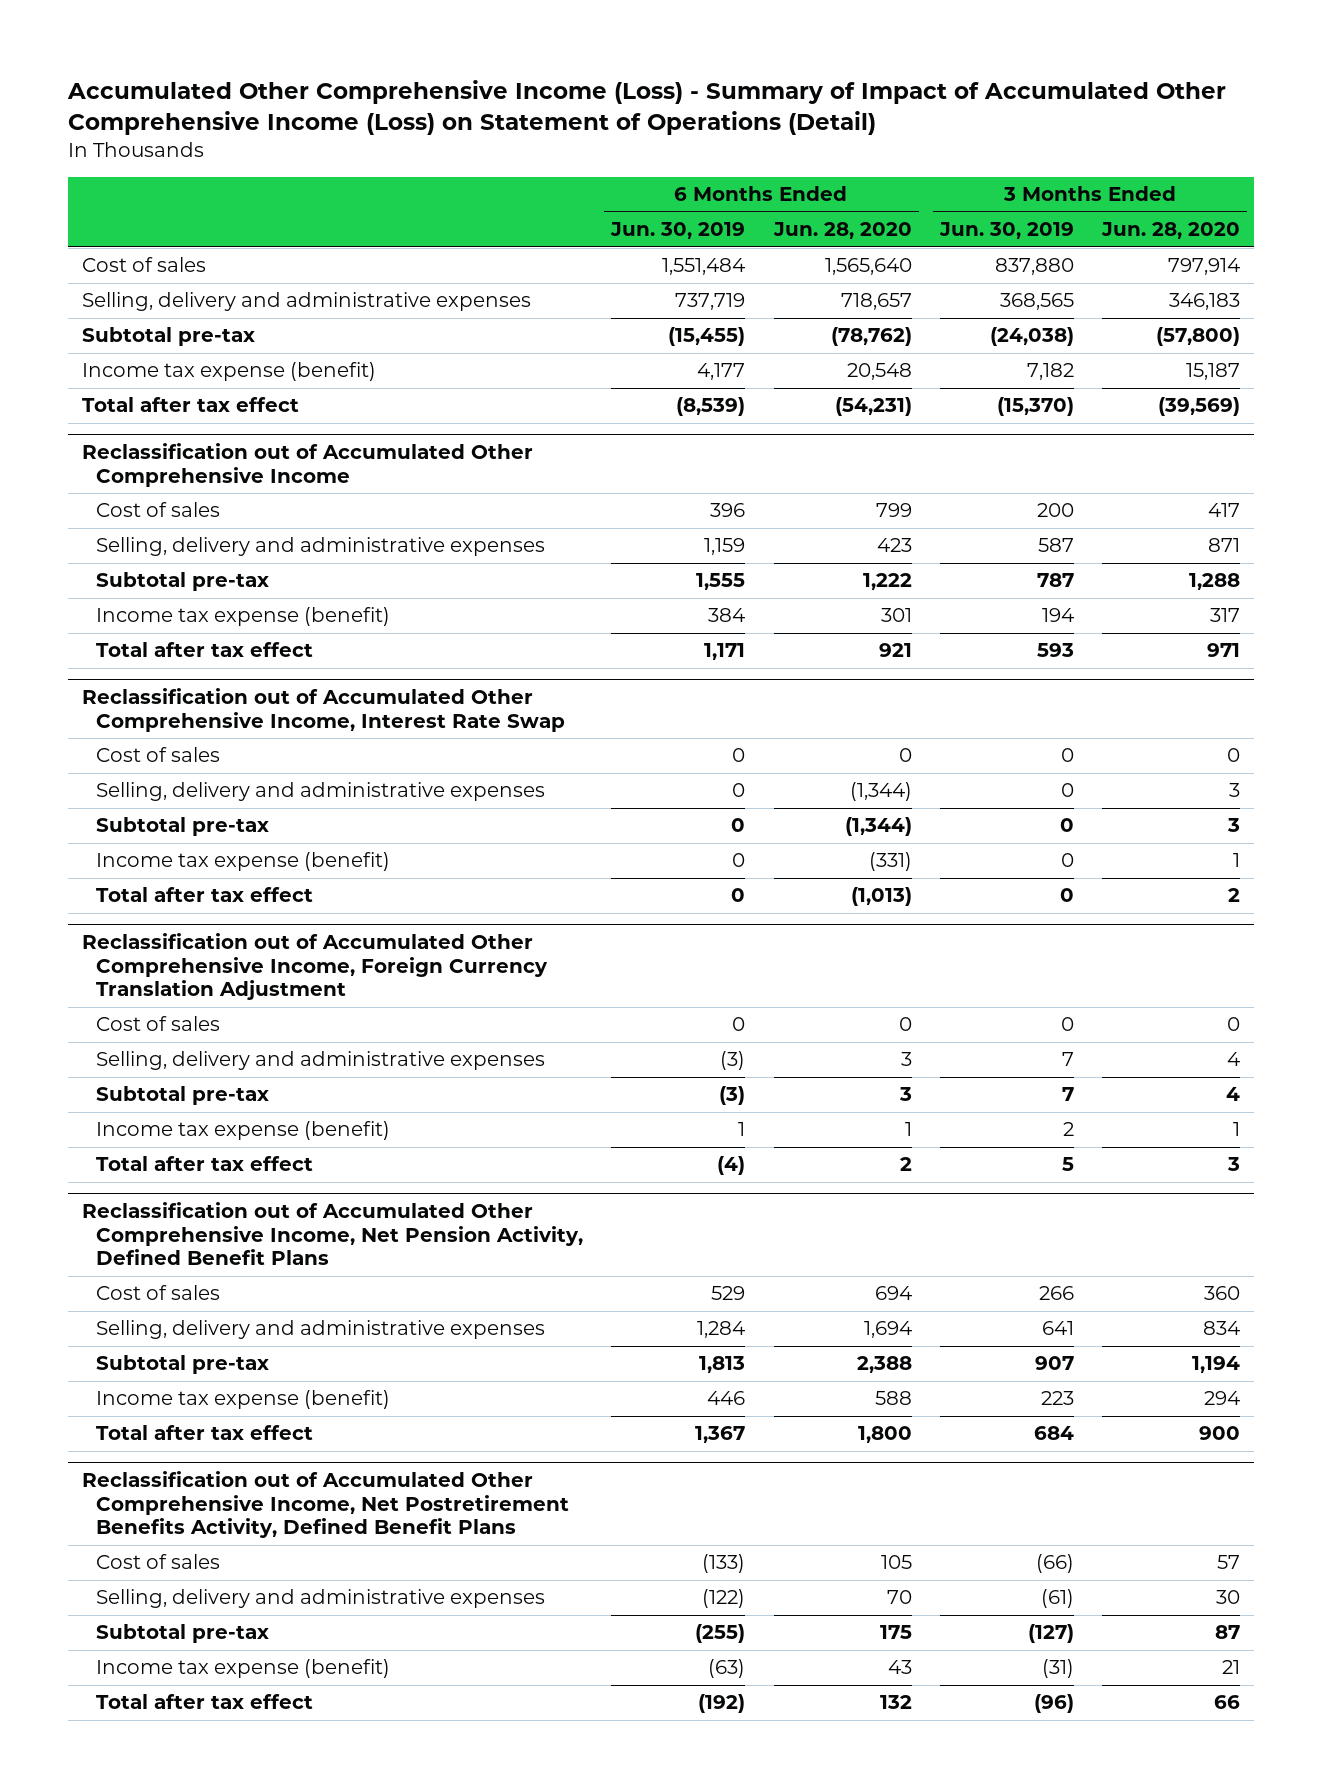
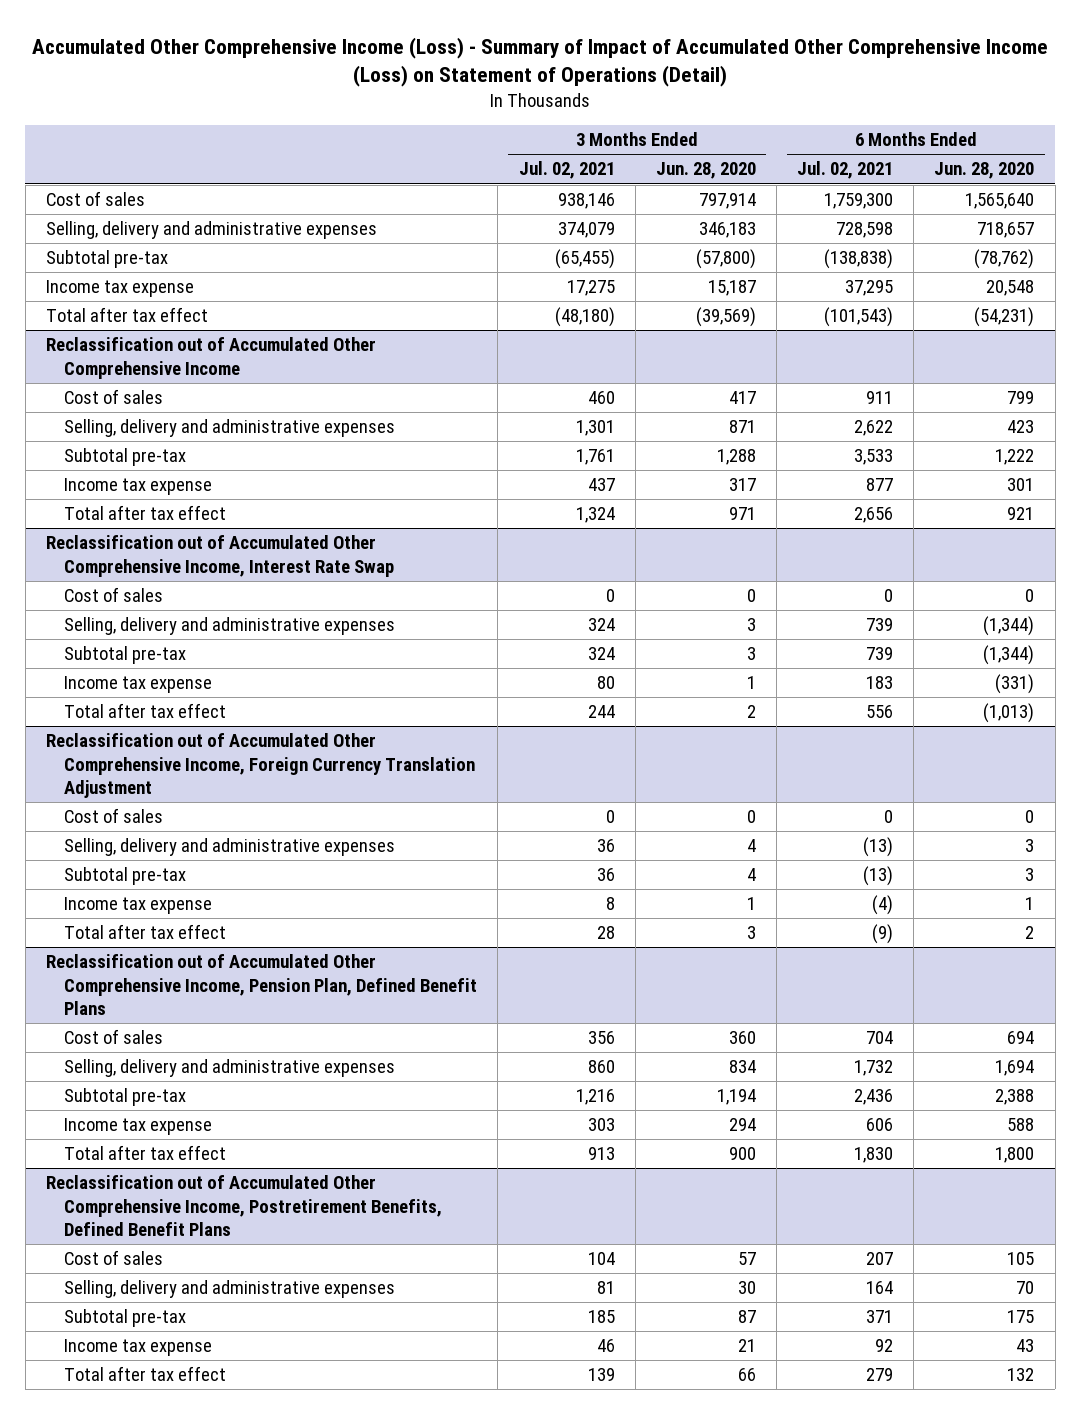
[610,222,746,240] Jun. 30, 2019 -> none
[938,222,1074,240] Jun. 30, 2019 -> none
none -> [518,161,615,180] Jul. 02, 2021
none -> [797,161,894,180] Jul. 02, 2021
[82,362,377,382] Income tax expense (benefit) -> [45,280,194,298] Income tax expense
[96,607,391,627] Income tax expense (benefit) -> [64,478,213,496] Income tax expense
[96,852,391,872] Income tax expense (benefit) -> [64,676,213,694] Income tax expense
[96,1121,391,1141] Income tax expense (benefit) -> [64,897,213,915] Income tax expense
[82,1202,584,1266] Reclassification out of Accumulated Other Comprehensive Income, Net Pension Activity, Defined Benefit Plans -> [45,954,478,1015] Reclassification out of Accumulated Other Comprehensive Income, Pension Plan, Defined Benefit Plans
[96,1390,391,1410] Income tax expense (benefit) -> [64,1118,213,1136] Income tax expense
[82,1471,570,1539] Reclassification out of Accumulated Other Comprehensive Income, Net Postretirement Benefits Activity, Defined Benefit Plans -> [45,1175,443,1236] Reclassification out of Accumulated Other Comprehensive Income, Postretirement Benefits, Defined Benefit Plans
[96,1659,391,1679] Income tax expense (benefit) -> [64,1339,213,1357] Income tax expense

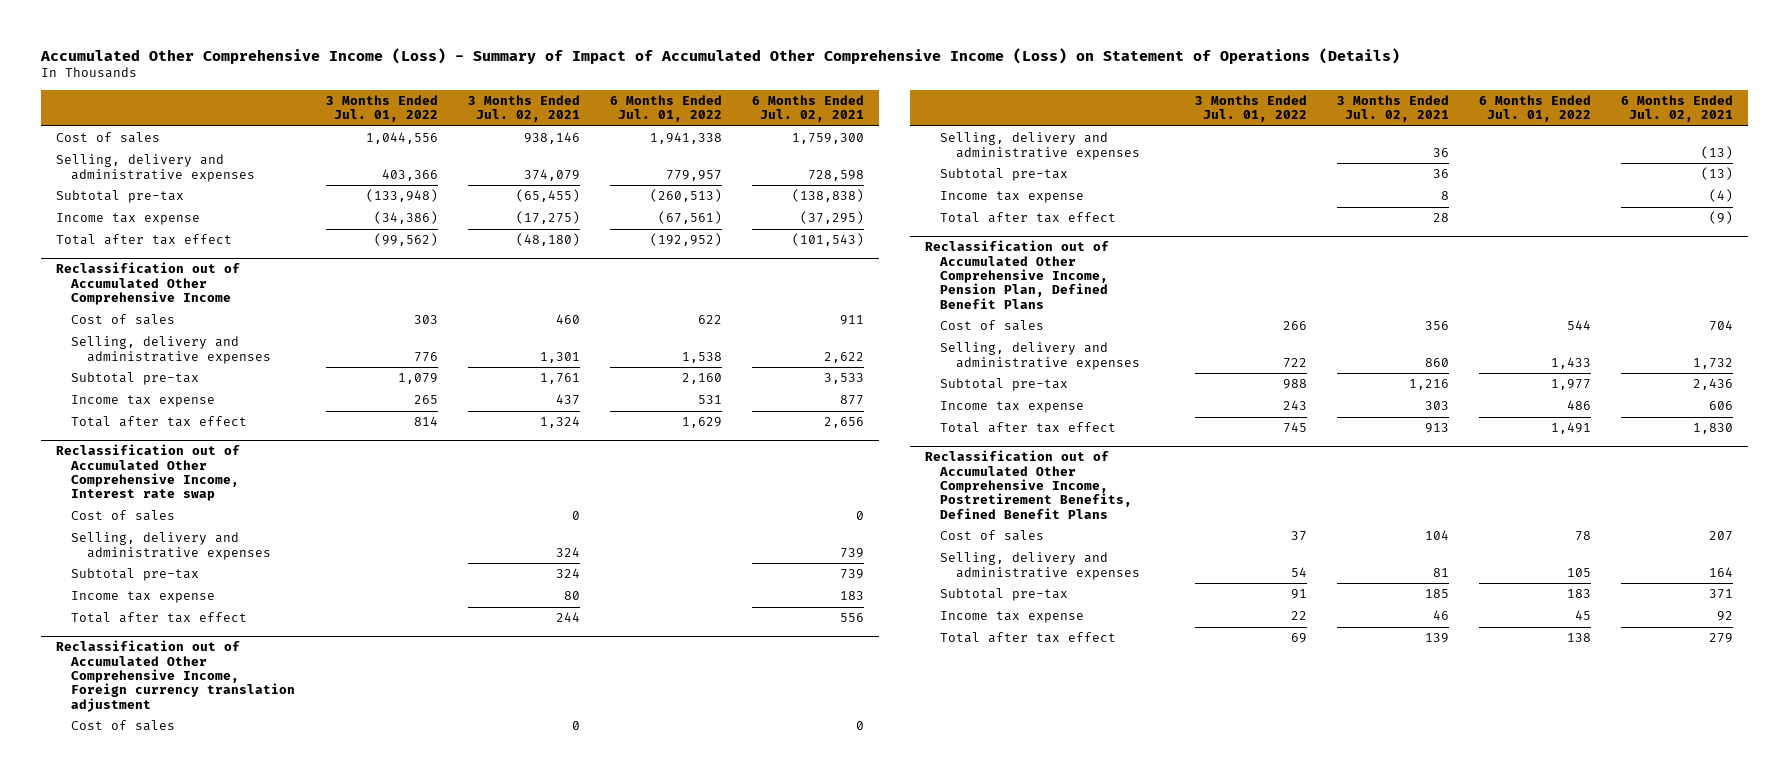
[32,36,1049,87] Accumulated Other Comprehensive Income (Loss) - Summary of Impact of Accumulated Other Comprehensive Income (Loss) on Statement of Operations (Detail) -> [40,47,1401,64] Accumulated Other Comprehensive Income (Loss) - Summary of Impact of Accumulated Other Comprehensive Income (Loss) on Statement of Operations (Details)
[655,162,756,180] Jun. 28, 2020 -> none
[934,162,1035,180] Jun. 28, 2020 -> none
none -> [325,95,438,123] 3 Months Ended Jul. 01, 2022
none -> [609,95,722,123] 6 Months Ended Jul. 01, 2022
[566,280,615,297] 17,275 -> [515,211,580,225] (17,275)
[845,280,894,297] 37,295 -> [800,211,865,225] (37,295)
[45,535,395,577] Reclassification out of Accumulated Other Comprehensive Income, Interest Rate Swap -> [56,444,241,502] Reclassification out of Accumulated Other Comprehensive Income, Interest rate swap
[45,733,476,798] Reclassification out of Accumulated Other Comprehensive Income, Foreign Currency Translation Adjustment -> [56,640,296,712] Reclassification out of Accumulated Other Comprehensive Income, Foreign currency translation adjustment

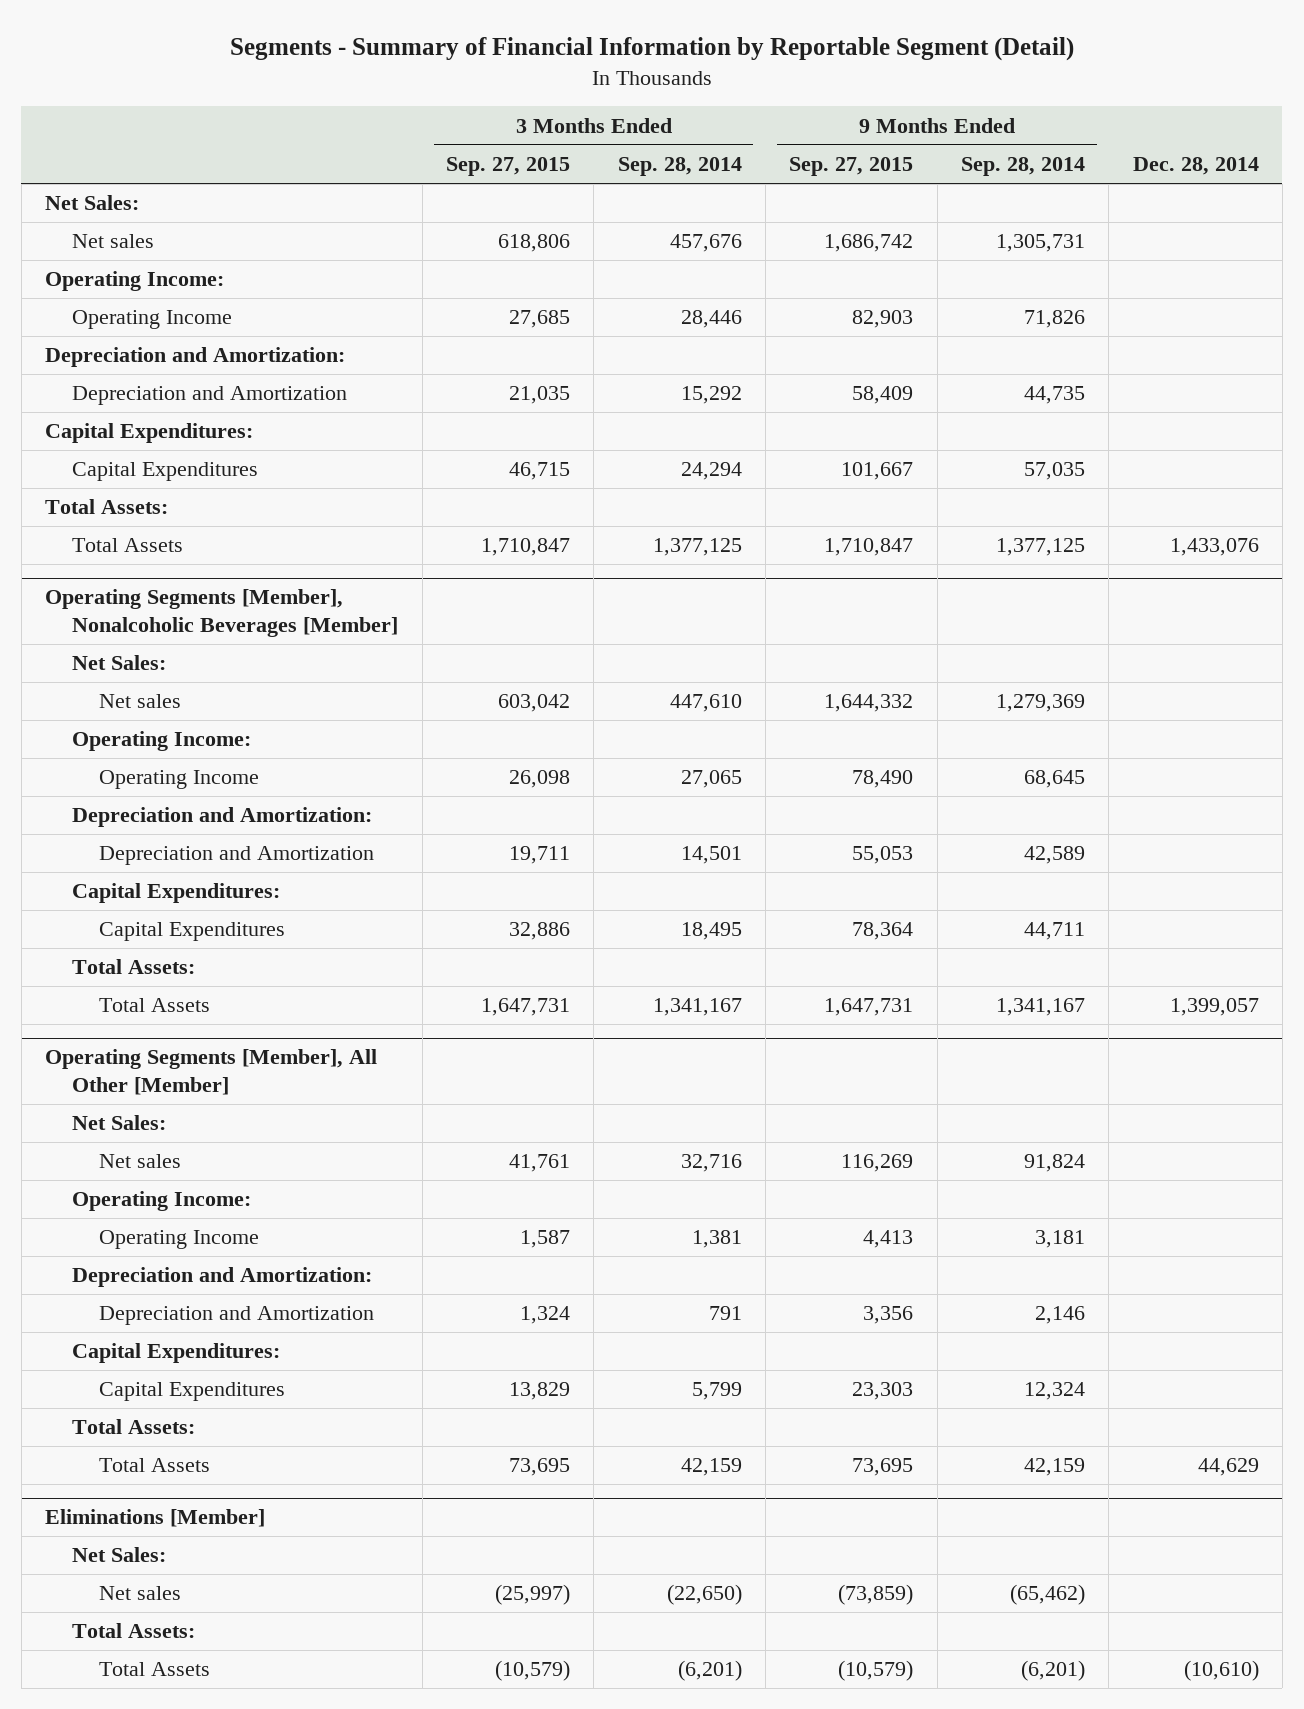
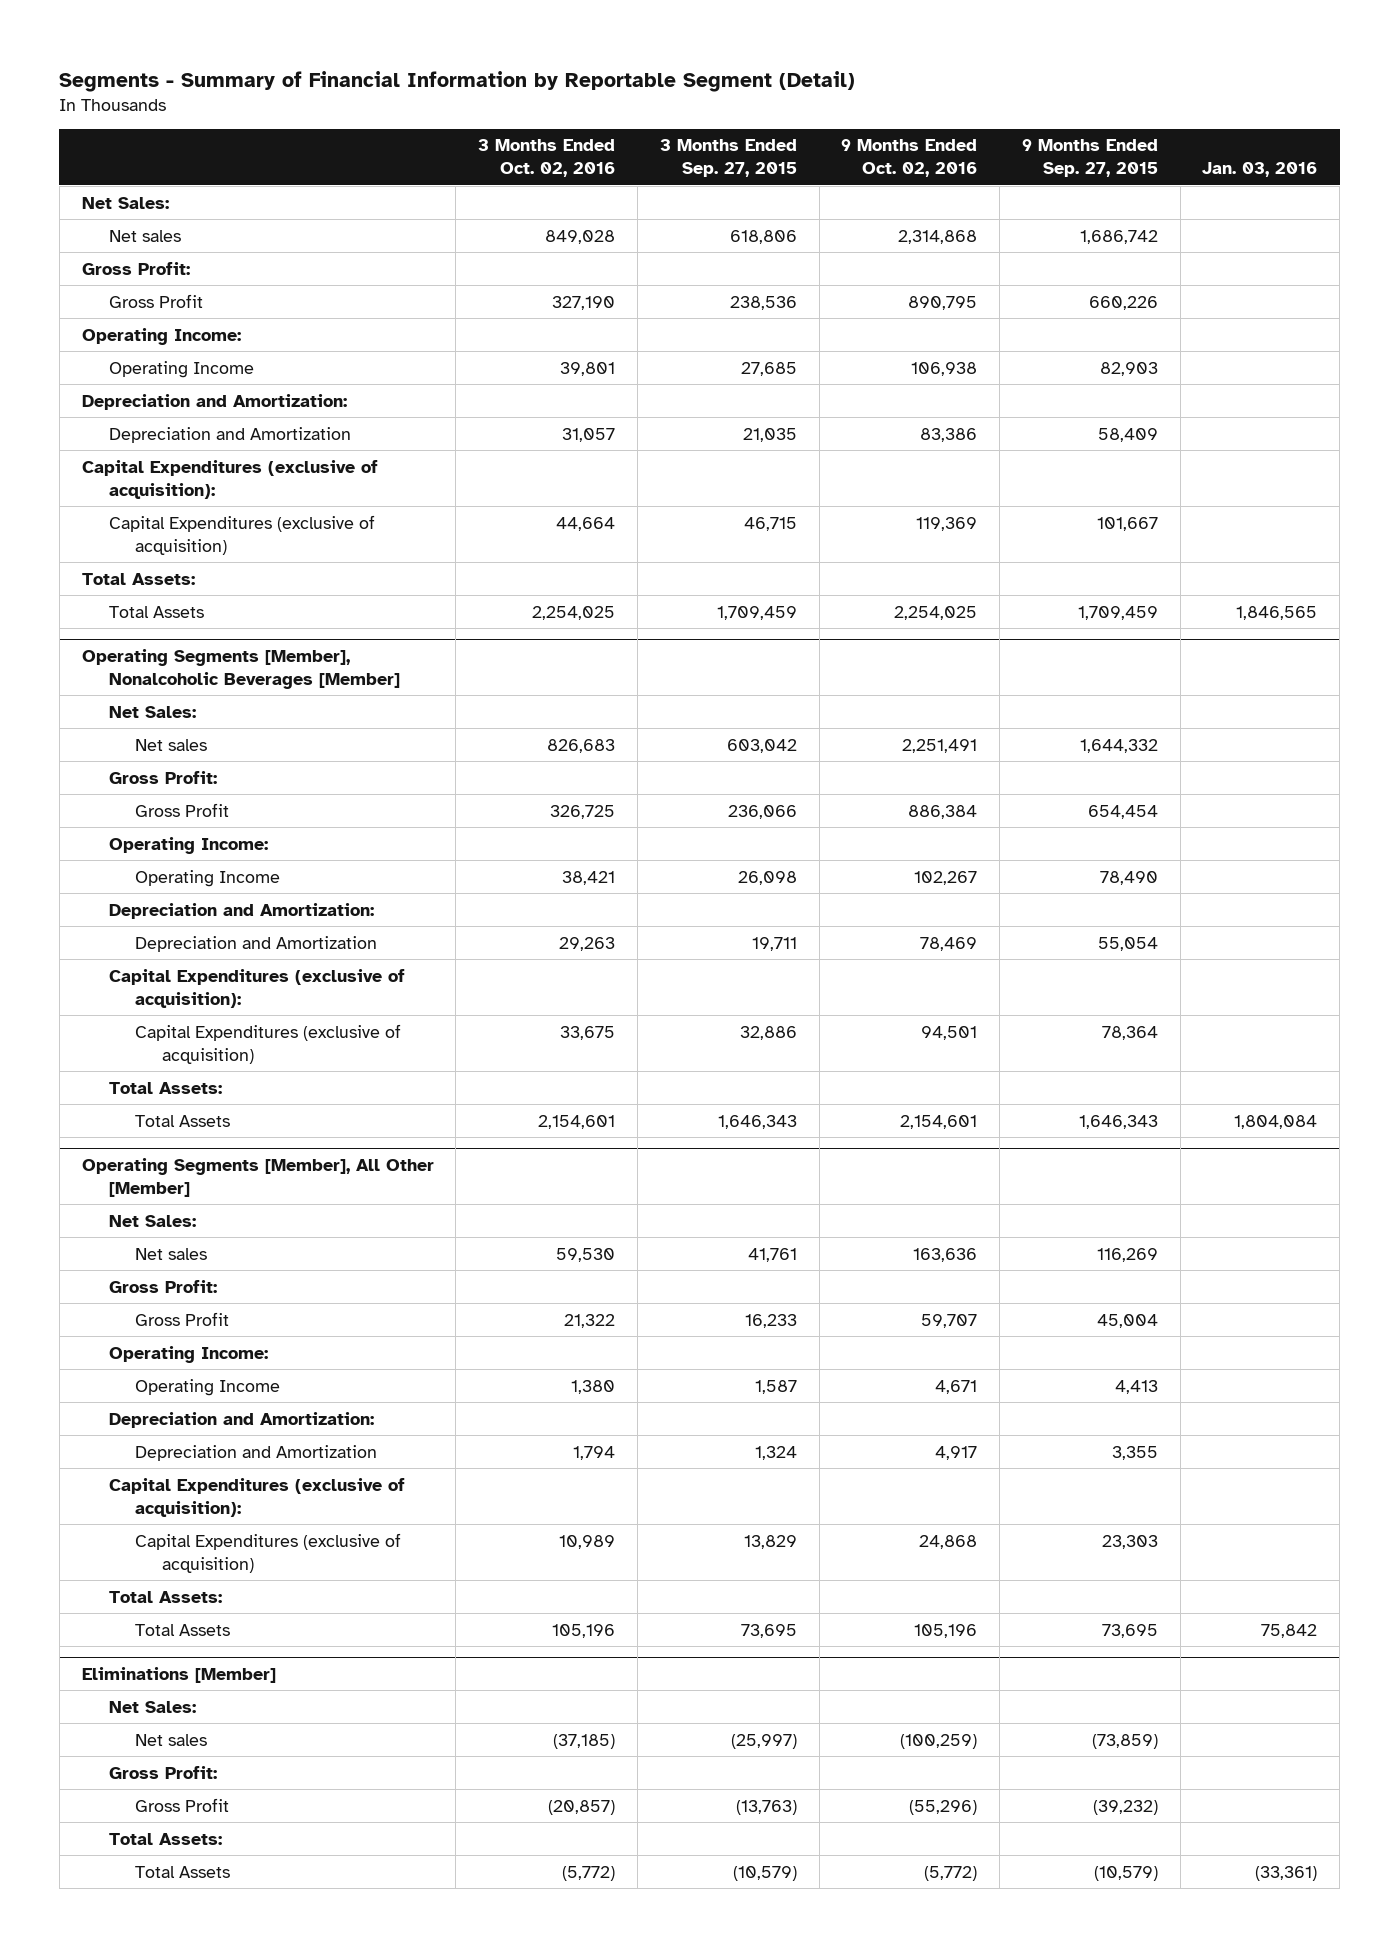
[617,156,742,176] Sep. 28, 2014 -> none
[960,156,1085,176] Sep. 28, 2014 -> none
[1132,156,1259,175] Dec. 28, 2014 -> none
none -> [478,139,616,178] 3 Months Ended Oct. 02, 2016
none -> [841,139,978,178] 9 Months Ended Oct. 02, 2016
none -> [1202,162,1318,178] Jan. 03, 2016
none -> [81,261,190,275] Gross Profit:
none -> [108,293,203,308] Gross Profit
[45,423,254,444] Capital Expenditures: -> [81,459,378,499] Capital Expenditures (exclusive of acquisition):
[72,462,259,482] Capital Expenditures -> [108,514,375,555] Capital Expenditures (exclusive of acquisition)
[480,538,570,557] 1,710,847 -> [716,605,797,620] 1,709,459
[824,538,914,557] 1,710,847 -> [1077,605,1158,620] 1,709,459
none -> [108,770,217,784] Gross Profit:
none -> [135,802,230,817] Gross Profit
[852,846,914,865] 55,053 -> [1097,936,1158,951] 55,054
[72,883,281,904] Capital Expenditures: -> [108,968,405,1008] Capital Expenditures (exclusive of acquisition):
[99,922,286,942] Capital Expenditures -> [135,1023,402,1064] Capital Expenditures (exclusive of acquisition)
[480,998,570,1017] 1,647,731 -> [717,1114,797,1129] 1,646,343
[824,998,914,1017] 1,647,731 -> [1078,1114,1158,1129] 1,646,343
none -> [108,1279,217,1293] Gross Profit:
none -> [135,1311,230,1326] Gross Profit
[863,1306,914,1325] 3,356 -> [1111,1445,1158,1460] 3,355
[72,1343,281,1364] Capital Expenditures: -> [108,1477,405,1517] Capital Expenditures (exclusive of acquisition):
[99,1382,286,1402] Capital Expenditures -> [135,1532,402,1573] Capital Expenditures (exclusive of acquisition)
none -> [108,1765,217,1779] Gross Profit:
none -> [135,1797,230,1812] Gross Profit

